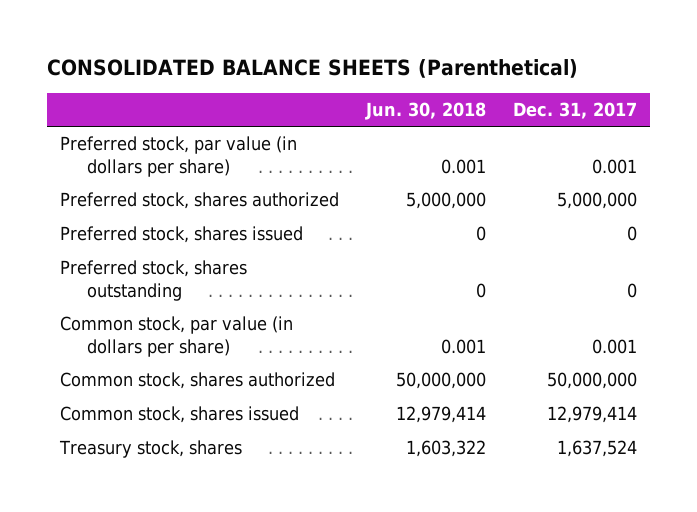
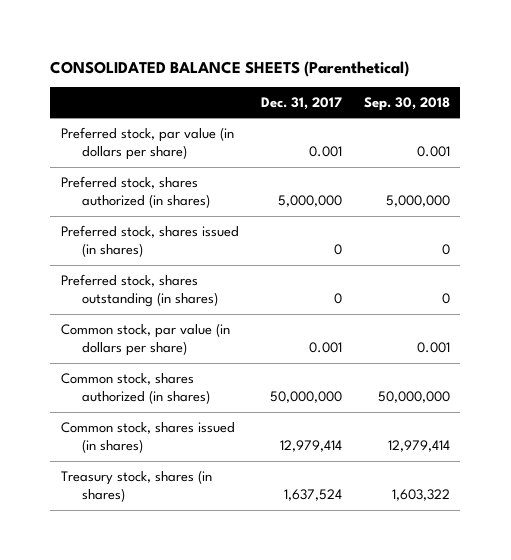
[365,102,487,121] Jun. 30, 2018 -> none
none -> [363,96,450,111] Sep. 30, 2018
[60,192,340,210] Preferred stock, shares authorized -> [61,175,211,209] Preferred stock, shares authorized (in shares)
[60,226,304,244] Preferred stock, shares issued -> [61,224,240,258] Preferred stock, shares issued (in shares)
[60,260,248,301] Preferred stock, shares outstanding -> [61,273,219,308] Preferred stock, shares outstanding (in shares)
[60,372,336,390] Common stock, shares authorized -> [61,372,211,405] Common stock, shares authorized (in shares)
[60,406,300,424] Common stock, shares issued -> [61,421,236,454] Common stock, shares issued (in shares)
[59,440,243,459] Treasury stock, shares -> [61,469,213,503] Treasury stock, shares (in shares)

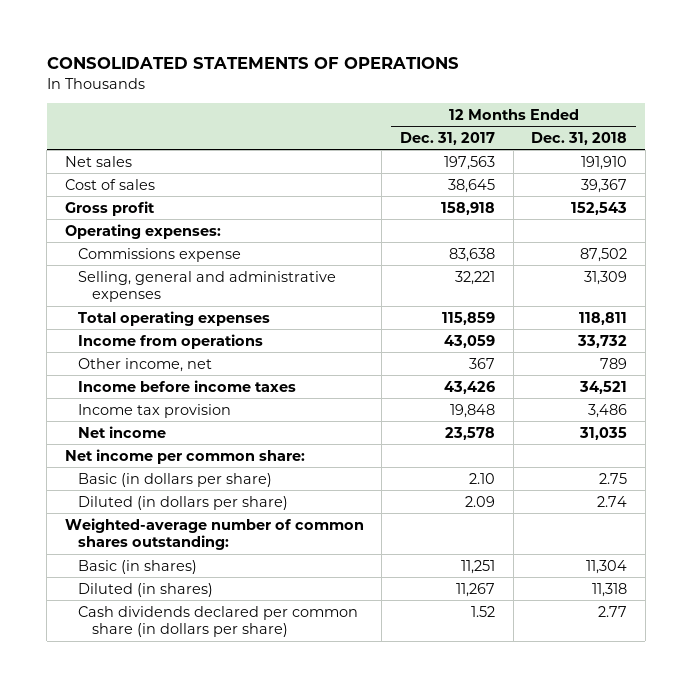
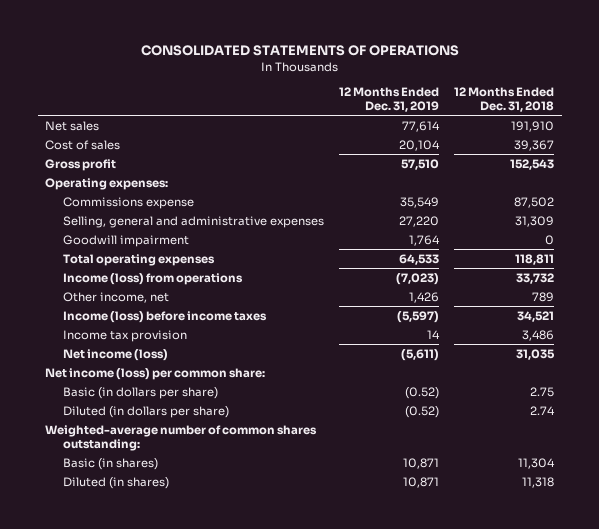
[399,131,495,145] Dec. 31, 2017 -> none
none -> [338,86,439,113] 12 Months Ended Dec. 31, 2019
none -> [62,234,189,247] Goodwill impairment
[78,333,264,349] Income from operations -> [62,272,243,285] Income (loss) from operations
[78,379,297,392] Income before income taxes -> [62,310,267,323] Income (loss) before income taxes
[78,425,167,438] Net income -> [62,348,168,361] Net income (loss)
[64,448,305,464] Net income per common share: -> [45,367,266,380] Net income (loss) per common share:
[78,605,359,638] Cash dividends declared per common share (in dollars per share) -> none

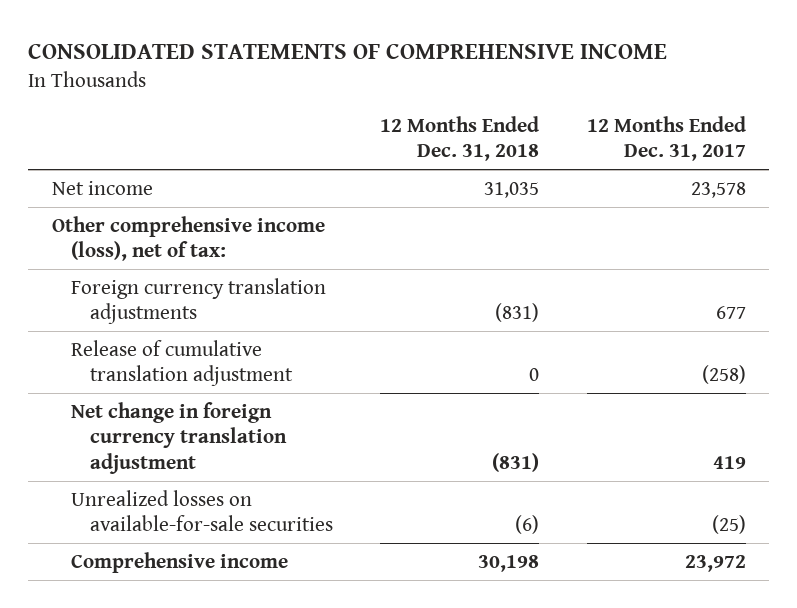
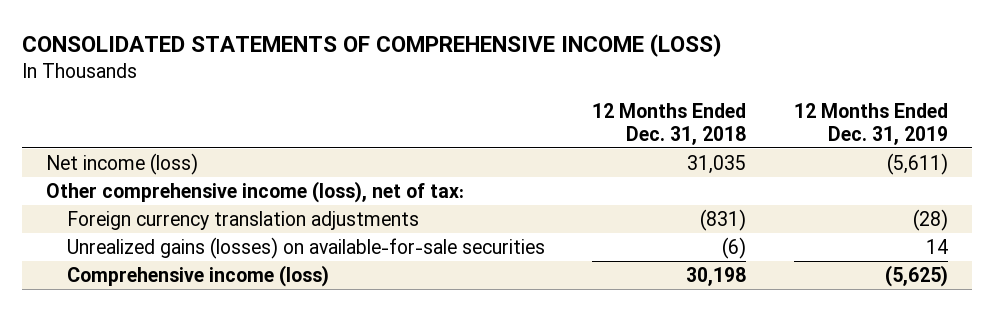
[27,44,667,60] CONSOLIDATED STATEMENTS OF COMPREHENSIVE INCOME -> [21,33,722,57] CONSOLIDATED STATEMENTS OF COMPREHENSIVE INCOME (LOSS)
[586,115,746,162] 12 Months Ended Dec. 31, 2017 -> none
none -> [793,103,948,145] 12 Months Ended Dec. 31, 2019
[51,180,153,195] Net income -> [45,152,198,175] Net income (loss)
[70,339,293,387] Release of cumulative translation adjustment -> none
[70,401,287,474] Net change in foreign currency translation adjustment -> none
[70,489,333,532] Unrealized losses on available-for-sale securities -> [66,236,545,259] Unrealized gains (losses) on available-for-sale securities
[70,551,288,573] Comprehensive income -> [66,264,329,287] Comprehensive income (loss)

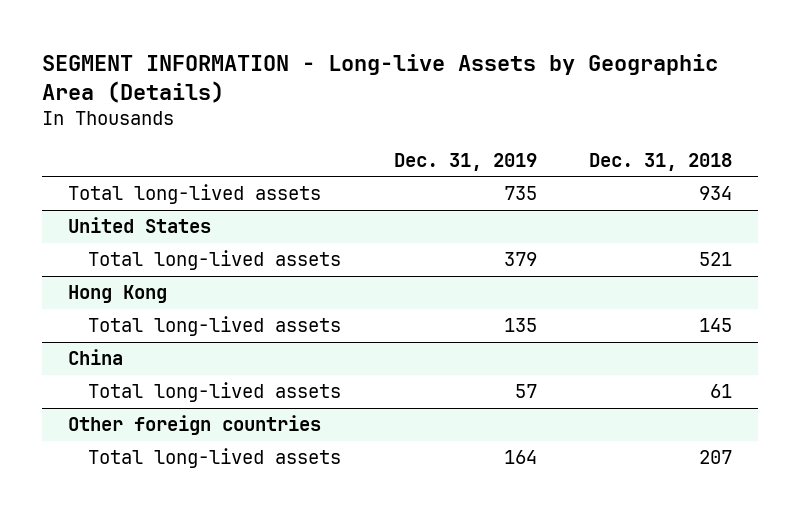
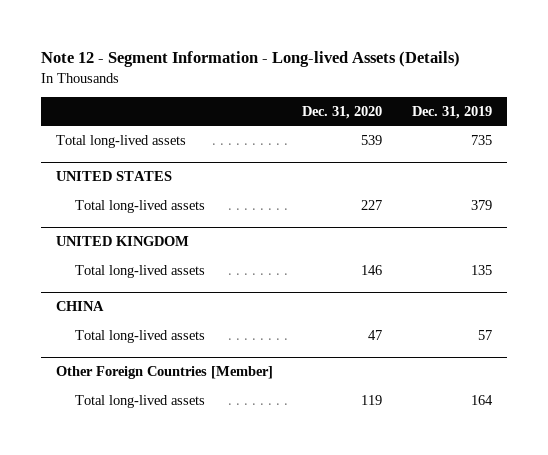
[41,53,718,103] SEGMENT INFORMATION - Long-live Assets by Geographic Area (Details) -> [40,51,460,68] Note 12 - Segment Information - Long-lived Assets (Details)
[589,152,733,171] Dec. 31, 2018 -> none
none -> [302,105,383,119] Dec. 31, 2020
[68,217,212,234] United States -> [55,171,172,182] UNITED STATES
[68,285,168,304] Hong Kong -> none
none -> [55,236,189,247] UNITED KINGDOM
[68,349,124,366] China -> [55,301,104,312] CHINA
[68,415,322,436] Other foreign countries -> [55,366,273,380] Other Foreign Countries [Member]

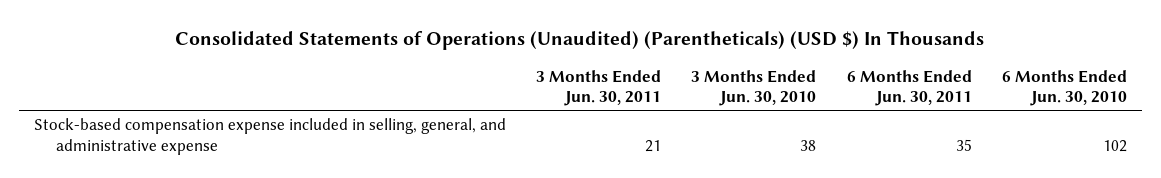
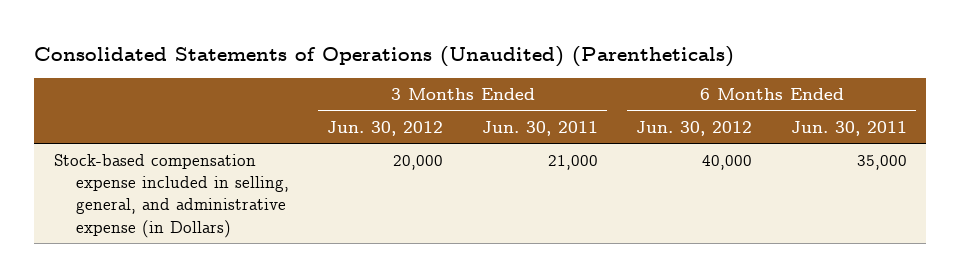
[175,31,985,51] Consolidated Statements of Operations (Unaudited) (Parentheticals) (USD $) In Thousands -> [34,46,735,68] Consolidated Statements of Operations (Unaudited) (Parentheticals)
[691,69,817,107] 3 Months Ended Jun. 30, 2010 -> none
[1001,69,1127,107] 6 Months Ended Jun. 30, 2010 -> none
none -> [327,121,444,137] Jun. 30, 2012
none -> [636,121,753,137] Jun. 30, 2012
[34,118,507,155] Stock-based compensation expense included in selling, general, and administrative expense -> [53,154,289,238] Stock-based compensation expense included in selling, general, and administrative expense (in Dollars)
[645,139,662,152] 21 -> [547,155,598,171] 21,000
[955,138,972,151] 35 -> [856,155,907,171] 35,000

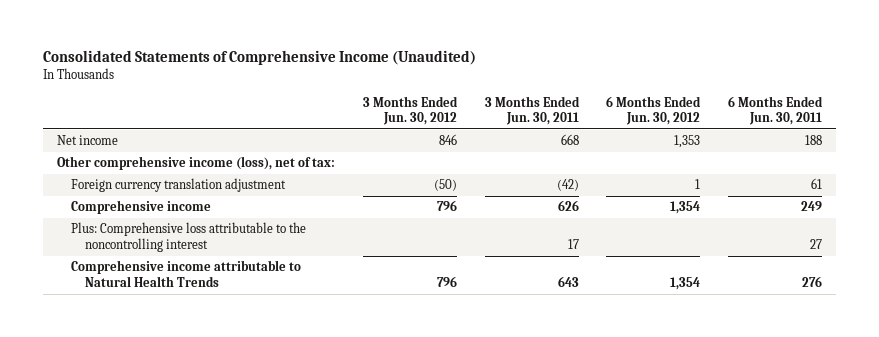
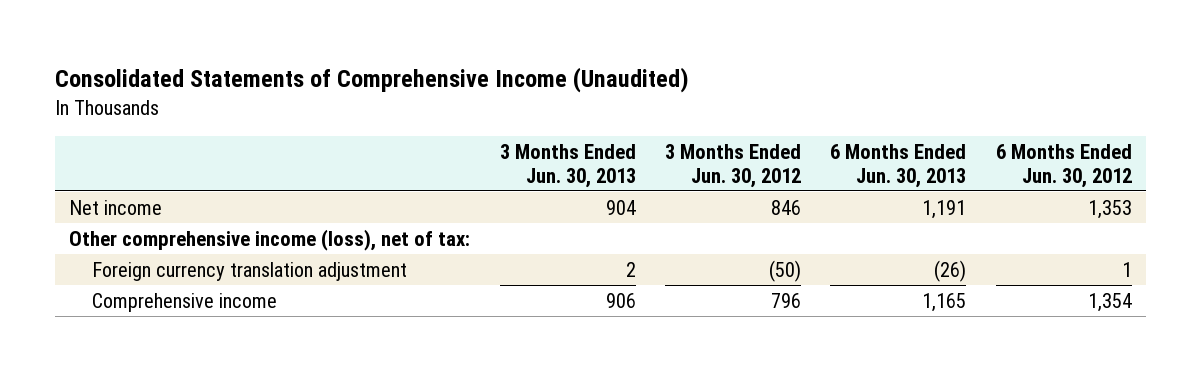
[484,95,580,126] 3 Months Ended Jun. 30, 2011 -> none
[728,95,824,126] 6 Months Ended Jun. 30, 2011 -> none
none -> [499,143,636,188] 3 Months Ended Jun. 30, 2013
none -> [830,143,967,188] 6 Months Ended Jun. 30, 2013
[70,222,306,252] Plus: Comprehensive loss attributable to the noncontrolling interest -> none
[70,260,301,287] Comprehensive income attributable to Natural Health Trends -> none

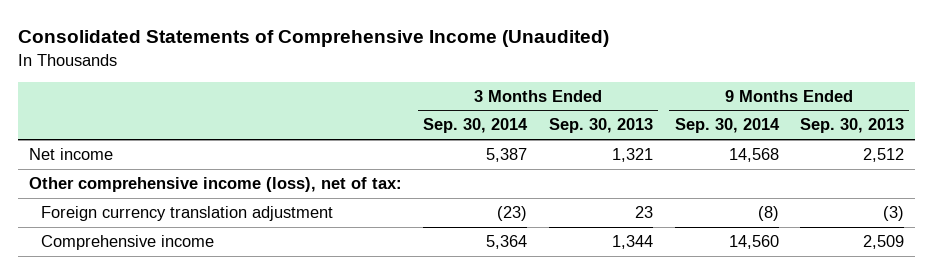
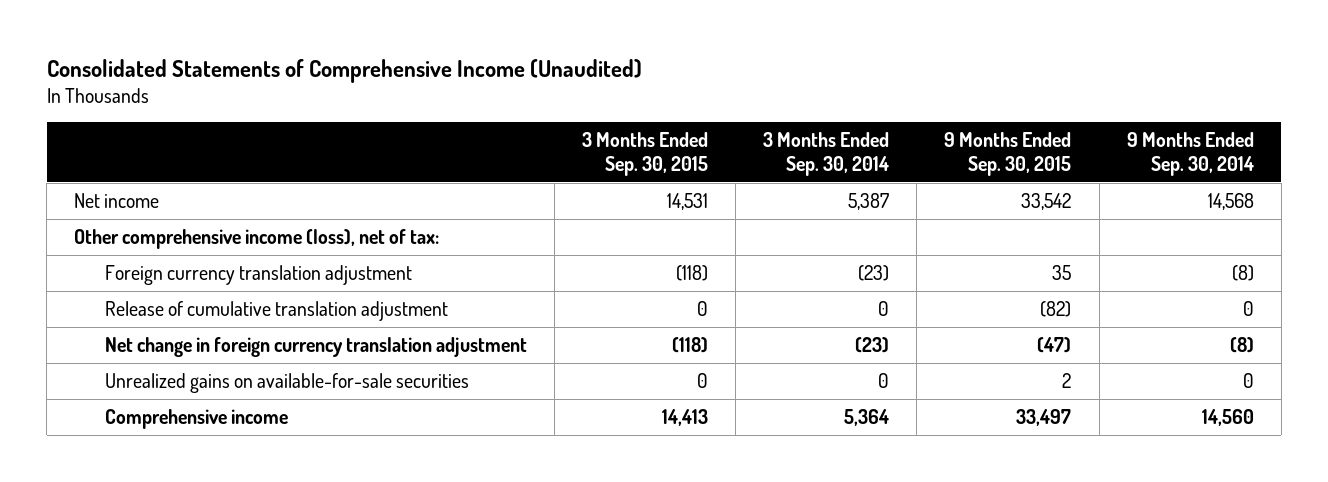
[548,118,653,134] Sep. 30, 2013 -> none
[800,118,905,134] Sep. 30, 2013 -> none
none -> [581,132,708,177] 3 Months Ended Sep. 30, 2015
none -> [944,132,1072,177] 9 Months Ended Sep. 30, 2015
none -> [104,300,448,321] Release of cumulative translation adjustment
none -> [104,336,527,357] Net change in foreign currency translation adjustment
none -> [104,372,469,393] Unrealized gains on available-for-sale securities

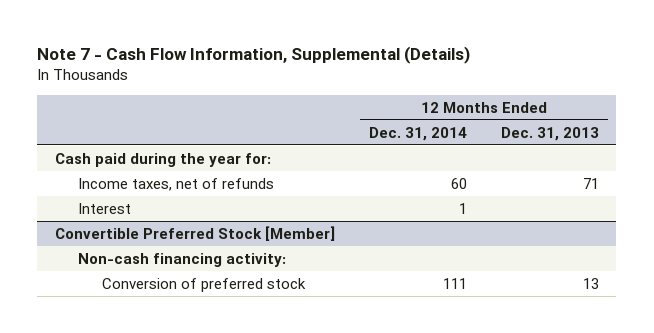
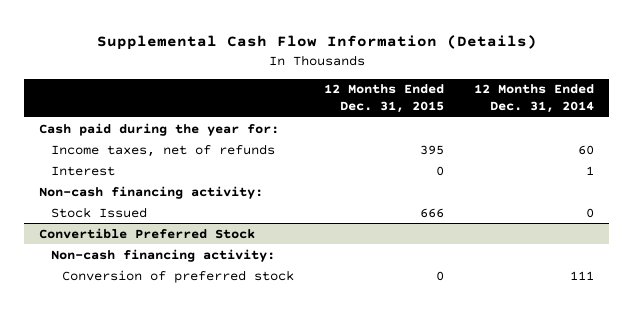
[37,46,471,65] Note 7 - Cash Flow Information, Supplemental (Details) -> [96,34,537,50] Supplemental Cash Flow Information (Details)
[501,126,600,141] Dec. 31, 2013 -> none
none -> [324,84,445,114] 12 Months Ended Dec. 31, 2015
[54,225,335,241] Convertible Preferred Stock [Member] -> none
none -> [50,206,147,218] Stock Issued
none -> [39,227,256,239] Convertible Preferred Stock
none -> [50,248,275,262] Non-cash financing activity:

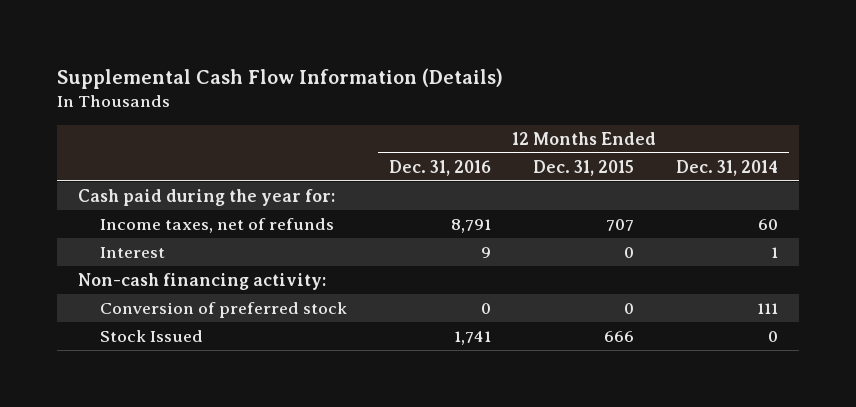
none -> [388,159,491,176] Dec. 31, 2016
[420,144,445,155] 395 -> [606,218,635,231] 707
[39,227,256,239] Convertible Preferred Stock -> none
[50,248,275,262] Non-cash financing activity: -> none
[50,206,147,218] Stock Issued -> [99,329,203,342] Stock Issued

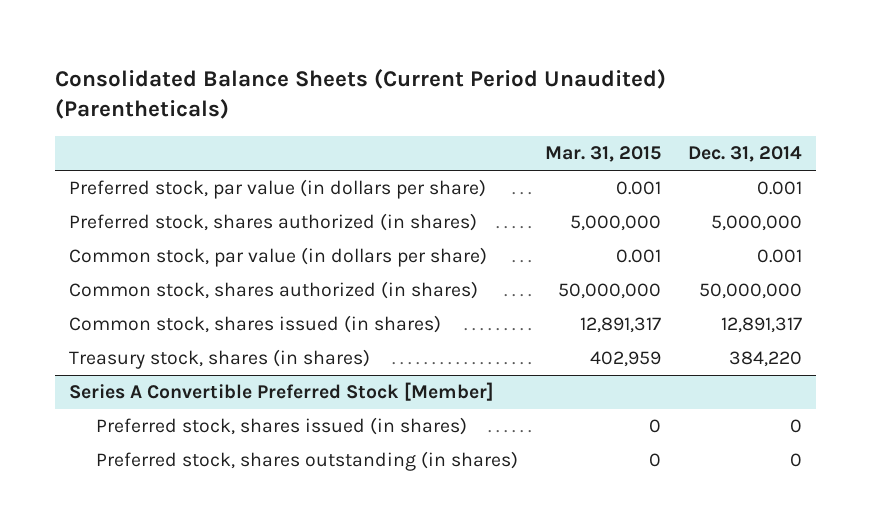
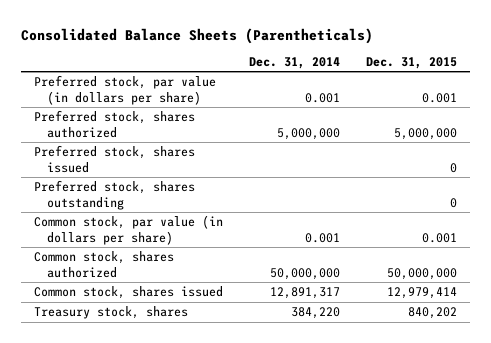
[55,68,667,120] Consolidated Balance Sheets (Current Period Unaudited) (Parentheticals) -> [20,27,373,44] Consolidated Balance Sheets (Parentheticals)
[545,146,662,163] Mar. 31, 2015 -> none
none -> [365,56,457,69] Dec. 31, 2015
[68,213,477,232] Preferred stock, shares authorized (in shares) -> [33,110,195,138] Preferred stock, shares authorized
none -> [33,145,195,173] Preferred stock, shares issued
none -> [33,180,195,210] Preferred stock, shares outstanding
[68,382,494,402] Series A Convertible Preferred Stock [Member] -> none
[95,417,467,436] Preferred stock, shares issued (in shares) -> none
[95,451,518,472] Preferred stock, shares outstanding (in shares) -> none
[68,281,478,300] Common stock, shares authorized (in shares) -> [33,251,174,278] Common stock, shares authorized
[68,315,441,334] Common stock, shares issued (in shares) -> [33,286,223,300] Common stock, shares issued
[68,349,370,370] Treasury stock, shares (in shares) -> [33,306,188,320] Treasury stock, shares

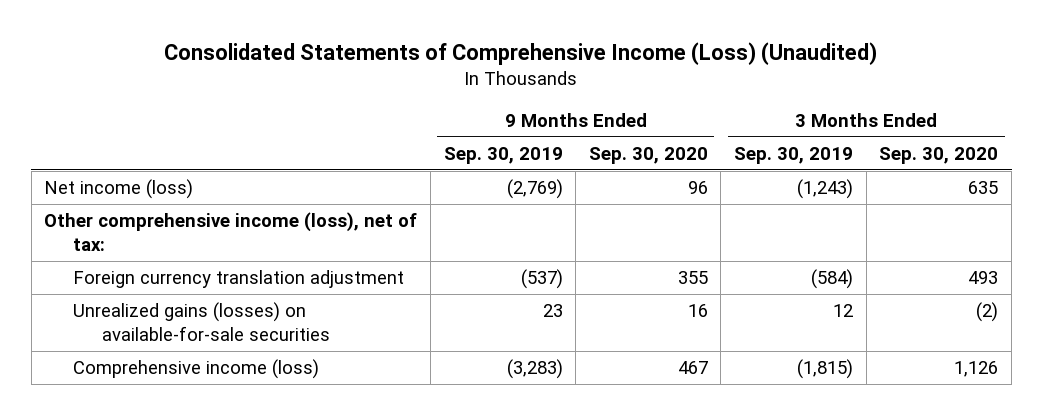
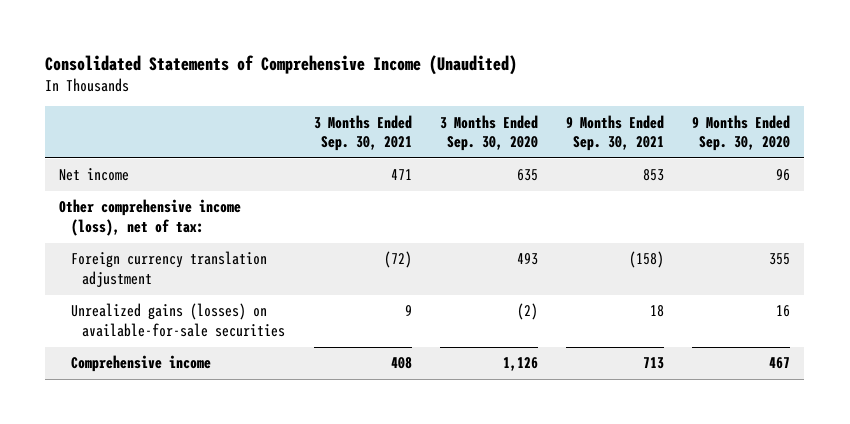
[164,41,878,65] Consolidated Statements of Comprehensive Income (Loss) (Unaudited) -> [45,54,518,75] Consolidated Statements of Comprehensive Income (Unaudited)
[443,146,563,164] Sep. 30, 2019 -> none
[734,146,854,164] Sep. 30, 2019 -> none
none -> [313,114,412,152] 3 Months Ended Sep. 30, 2021
none -> [565,114,664,152] 9 Months Ended Sep. 30, 2021
[44,179,194,200] Net income (loss) -> [59,168,130,182] Net income
[73,359,320,380] Comprehensive income (loss) -> [70,355,211,373] Comprehensive income

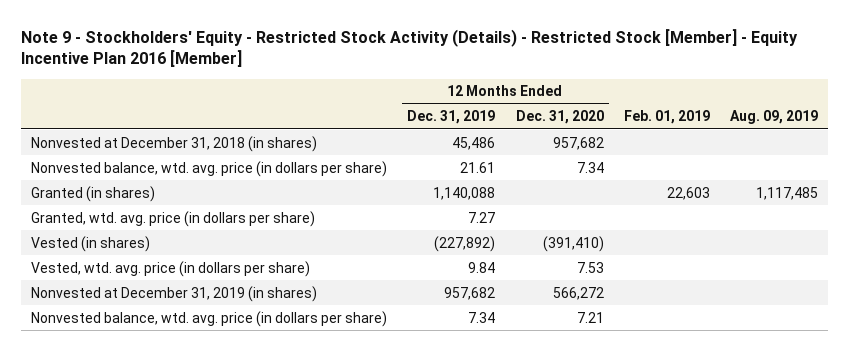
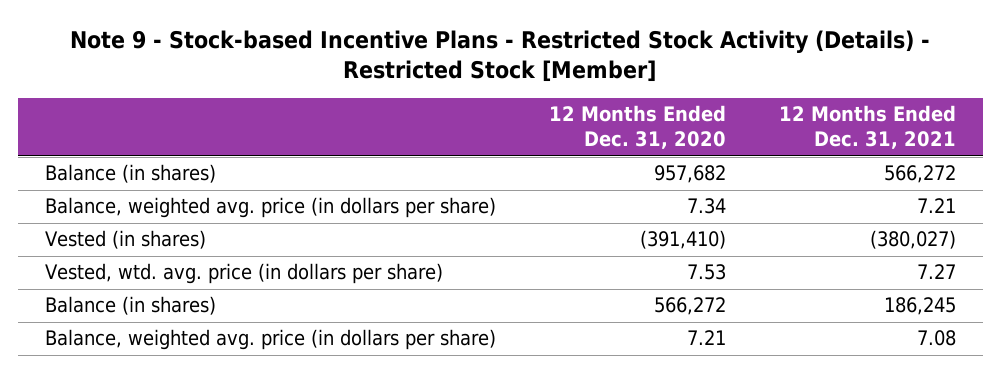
[20,28,798,68] Note 9 - Stockholders' Equity - Restricted Stock Activity (Details) - Restricted Stock [Member] - Equity Incentive Plan 2016 [Member] -> [70,30,931,83] Note 9 - Stock-based Incentive Plans - Restricted Stock Activity (Details) - Restricted Stock [Member]
[407,110,496,125] Dec. 31, 2019 -> none
[623,110,710,125] Feb. 01, 2019 -> none
[730,110,819,125] Aug. 09, 2019 -> none
none -> [779,105,957,150] 12 Months Ended Dec. 31, 2021
[30,185,155,202] Granted (in shares) -> none
[30,210,315,227] Granted, wtd. avg. price (in dollars per share) -> none
[30,135,317,152] Nonvested at December 31, 2018 (in shares) -> [44,164,216,184] Balance (in shares)
[30,160,387,177] Nonvested balance, wtd. avg. price (in dollars per share) -> [44,197,496,219] Balance, weighted avg. price (in dollars per share)
[30,285,317,302] Nonvested at December 31, 2019 (in shares) -> [44,296,216,316] Balance (in shares)
[30,310,387,327] Nonvested balance, wtd. avg. price (in dollars per share) -> [44,329,496,351] Balance, weighted avg. price (in dollars per share)

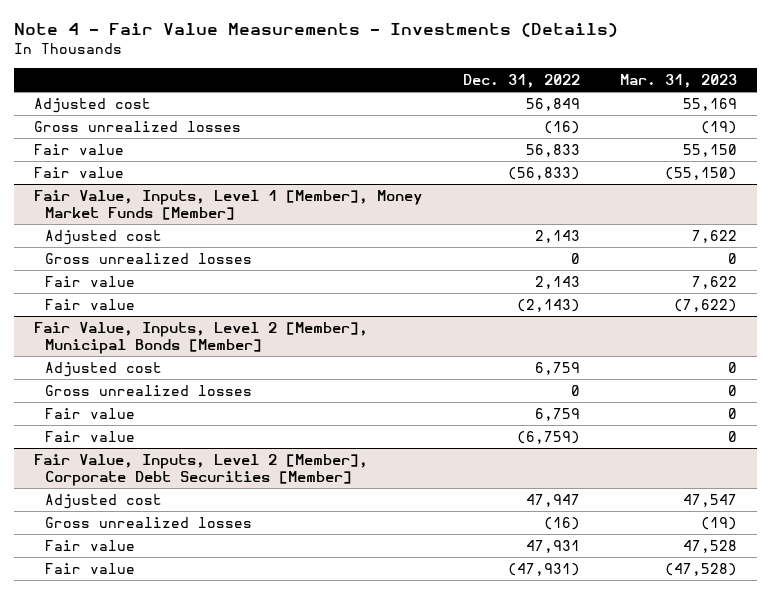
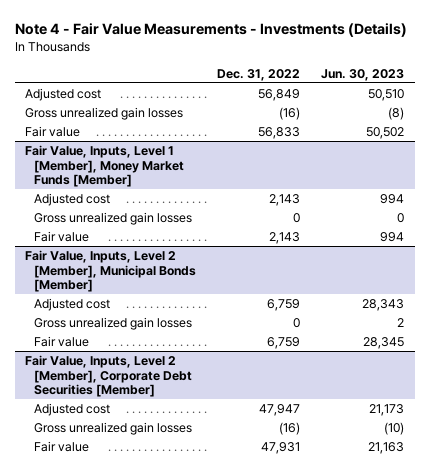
[620,73,738,88] Mar. 31, 2023 -> none
none -> [321,68,405,81] Jun. 30, 2023
[34,120,242,132] Gross unrealized losses -> [25,106,184,120] Gross unrealized gain losses
[34,166,125,178] Fair value -> none
[44,252,252,264] Gross unrealized losses -> [34,211,193,225] Gross unrealized gain losses
[44,298,135,310] Fair value -> none
[44,384,252,396] Gross unrealized losses -> [34,316,193,330] Gross unrealized gain losses
[44,430,135,442] Fair value -> none
[44,516,252,528] Gross unrealized losses -> [34,421,193,435] Gross unrealized gain losses
[44,562,135,574] Fair value -> none

